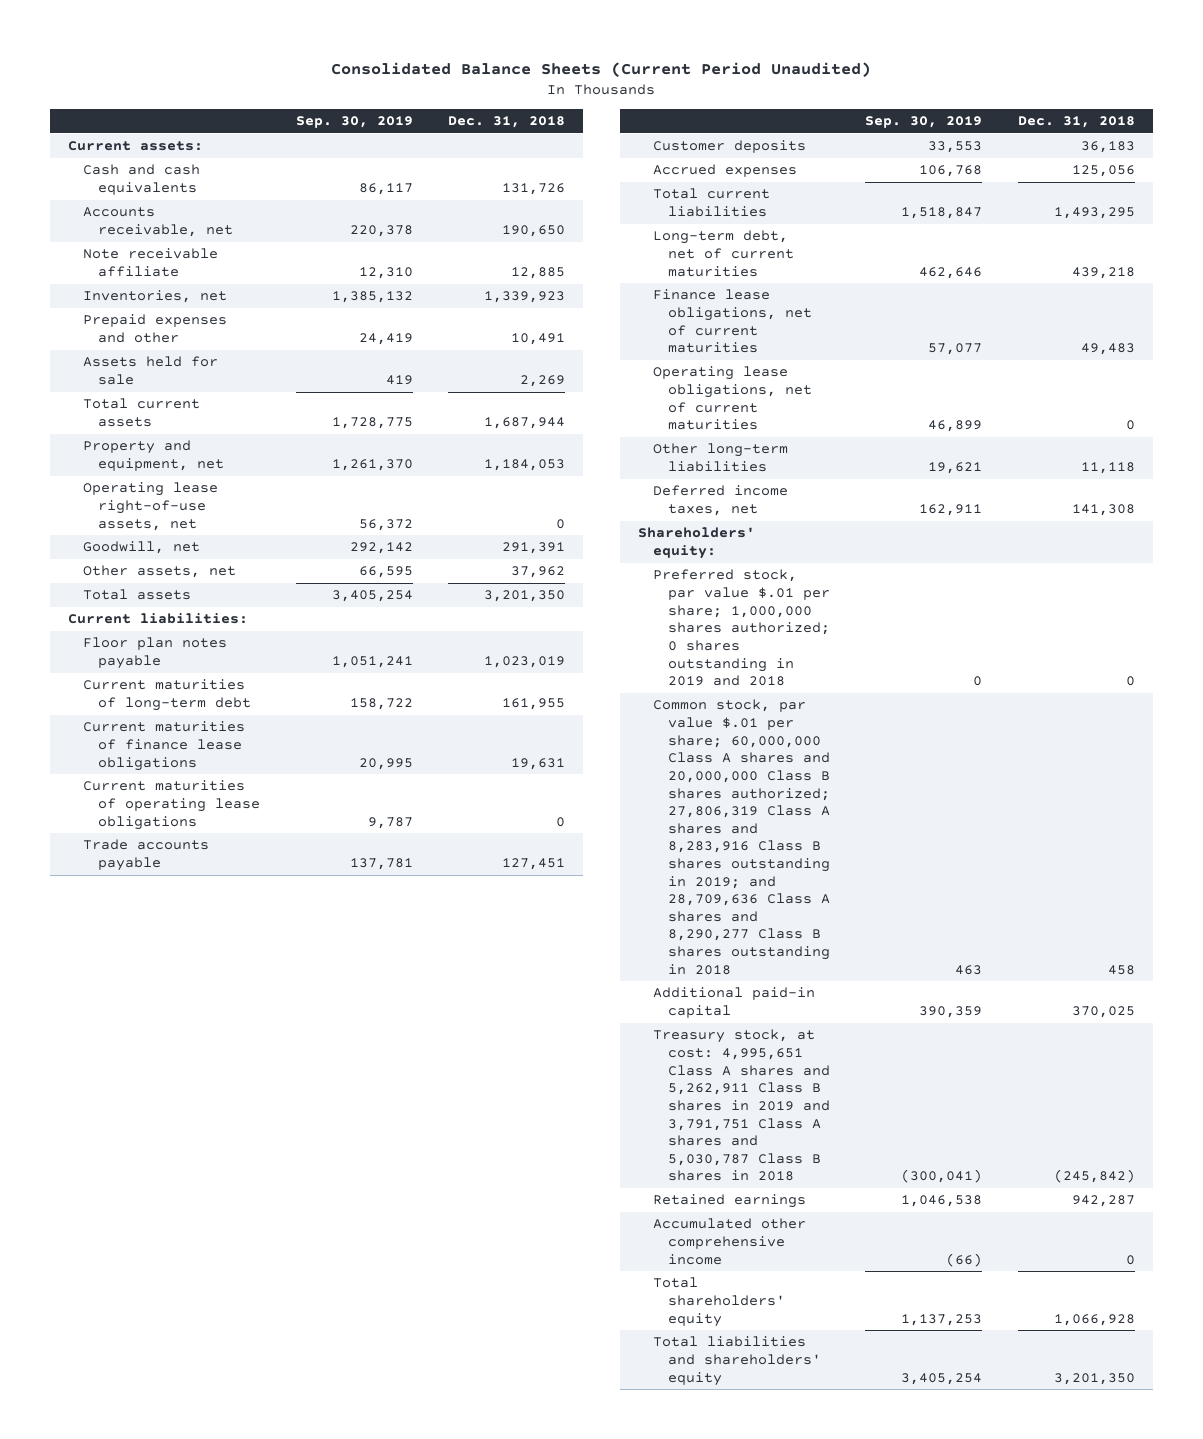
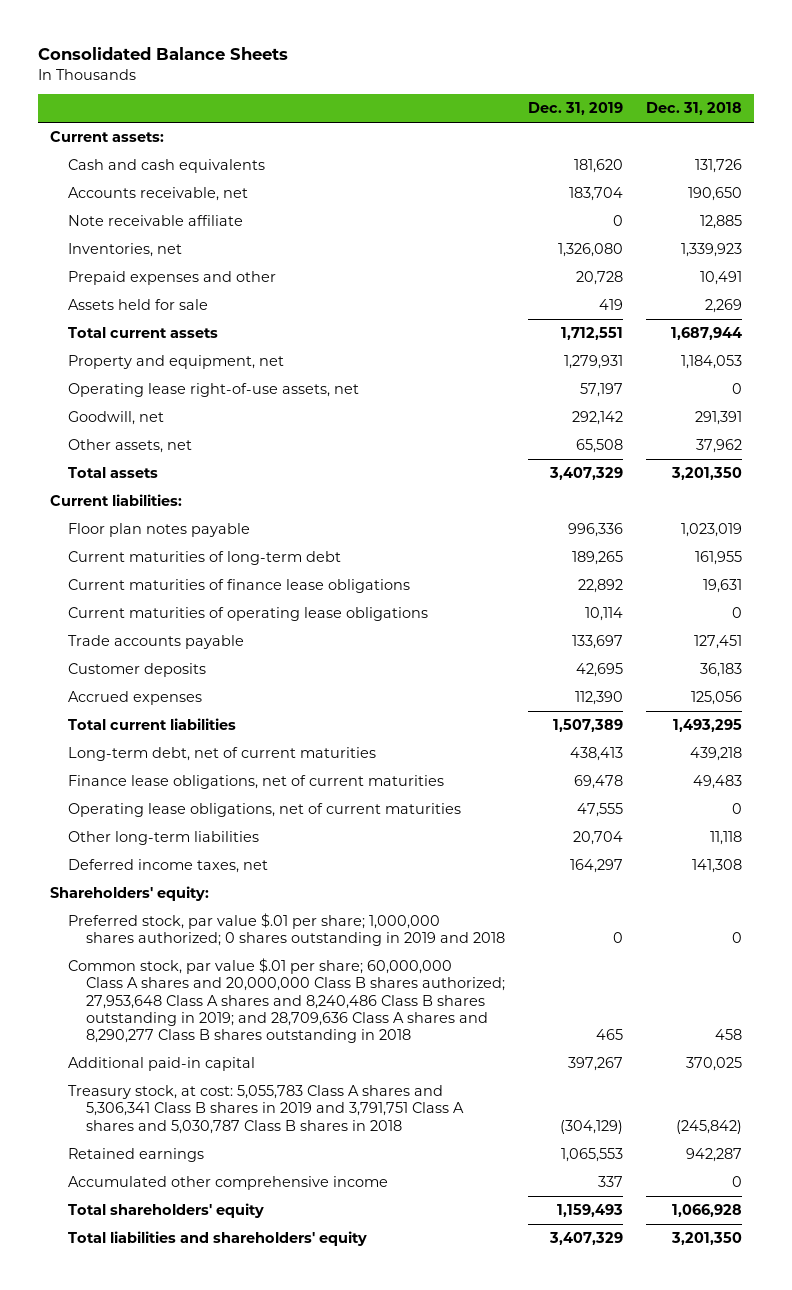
[331,61,872,77] Consolidated Balance Sheets (Current Period Unaudited) -> [38,47,289,61] Consolidated Balance Sheets
[295,116,413,129] Sep. 30, 2019 -> none
none -> [528,101,624,115] Dec. 31, 2019
[652,699,830,975] Common stock, par value $.01 per share; 60,000,000 Class A shares and 20,000,000 Class B shares authorized; 27,806,319 Class A shares and 8,283,916 Class B shares outstanding in 2019; and 28,709,636 Class A shares and 8,290,277 Class B shares outstanding in 2018 -> [67,958,506,1044] Common stock, par value $.01 per share; 60,000,000 Class A shares and 20,000,000 Class B shares authorized; 27,953,648 Class A shares and 8,240,486 Class B shares outstanding in 2019; and 28,709,636 Class A shares and 8,290,277 Class B shares outstanding in 2018
[652,1029,830,1182] Treasury stock, at cost: 4,995,651 Class A shares and 5,262,911 Class B shares in 2019 and 3,791,751 Class A shares and 5,030,787 Class B shares in 2018 -> [67,1085,465,1134] Treasury stock, at cost: 5,055,783 Class A shares and 5,306,341 Class B shares in 2019 and 3,791,751 Class A shares and 5,030,787 Class B shares in 2018

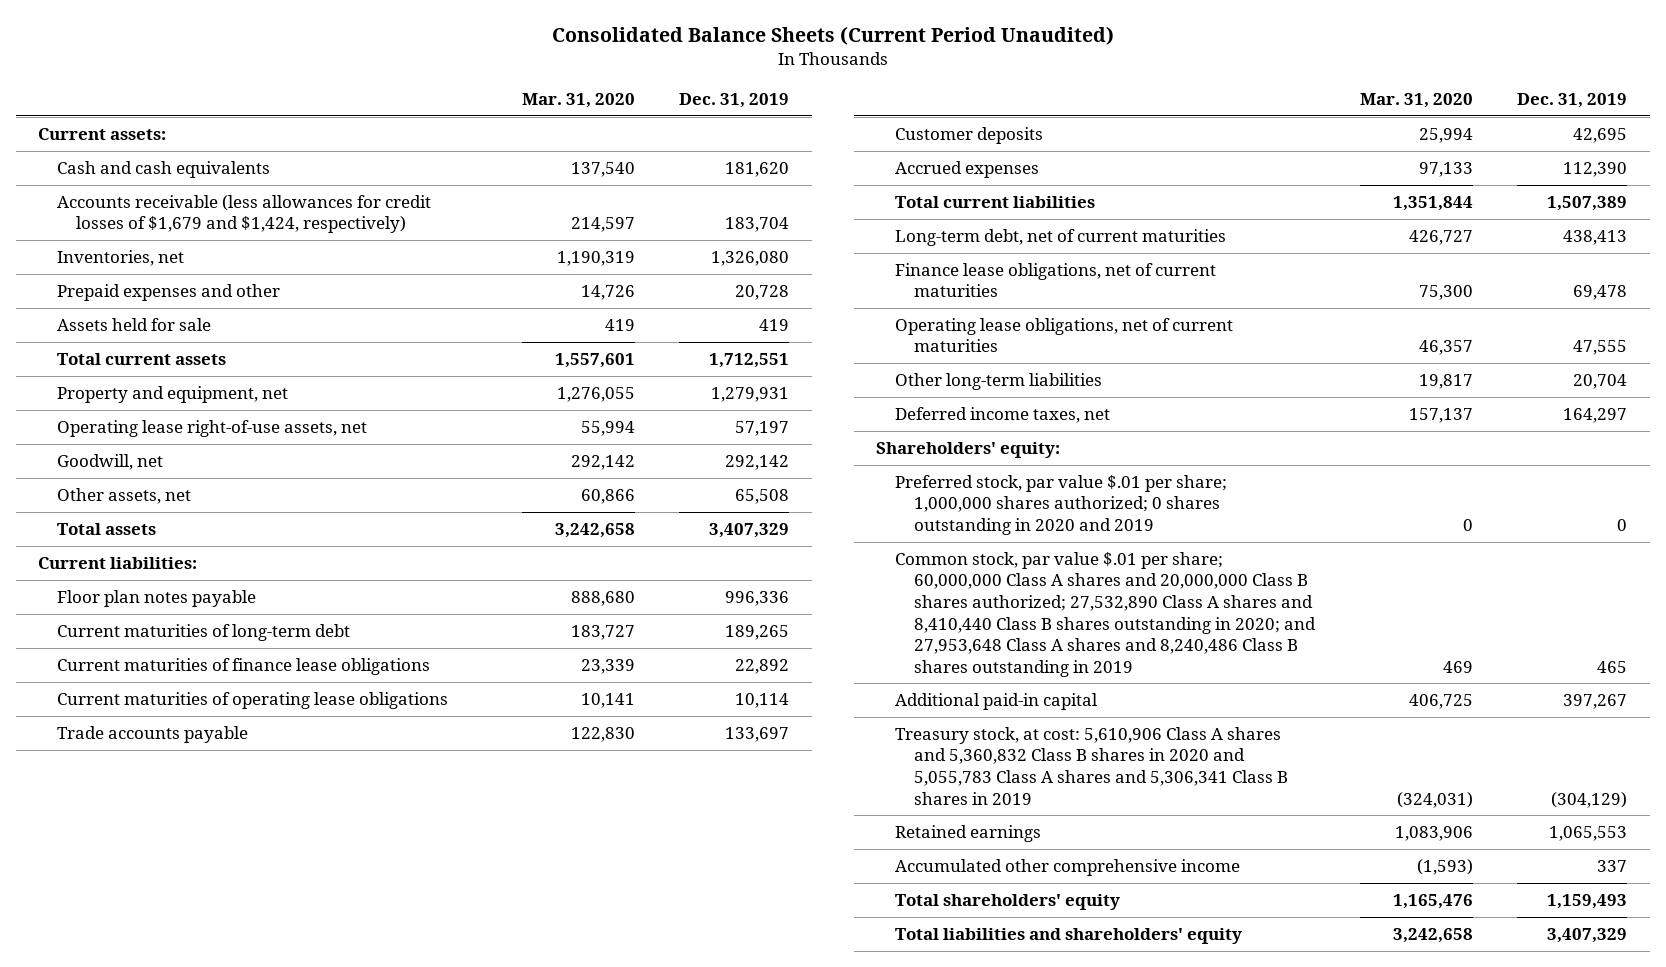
[38,47,289,61] Consolidated Balance Sheets -> [551,26,1114,46] Consolidated Balance Sheets (Current Period Unaudited)
[646,101,743,115] Dec. 31, 2018 -> none
none -> [521,93,635,109] Mar. 31, 2020
[67,215,243,227] Note receivable affiliate -> none
[67,187,248,202] Accounts receivable, net -> [57,194,432,234] Accounts receivable (less allowances for credit losses of $1,679 and $1,424, respectively)
[67,913,506,947] Preferred stock, par value $.01 per share; 1,000,000 shares authorized; 0 shares outstanding in 2019 and 2018 -> [895,474,1228,536] Preferred stock, par value $.01 per share; 1,000,000 shares authorized; 0 shares outstanding in 2020 and 2019
[67,958,506,1044] Common stock, par value $.01 per share; 60,000,000 Class A shares and 20,000,000 Class B shares authorized; 27,953,648 Class A shares and 8,240,486 Class B shares outstanding in 2019; and 28,709,636 Class A shares and 8,290,277 Class B shares outstanding in 2018 -> [895,551,1317,677] Common stock, par value $.01 per share; 60,000,000 Class A shares and 20,000,000 Class B shares authorized; 27,532,890 Class A shares and 8,410,440 Class B shares outstanding in 2020; and 27,953,648 Class A shares and 8,240,486 Class B shares outstanding in 2019
[67,1085,465,1134] Treasury stock, at cost: 5,055,783 Class A shares and 5,306,341 Class B shares in 2019 and 3,791,751 Class A shares and 5,030,787 Class B shares in 2018 -> [895,726,1289,805] Treasury stock, at cost: 5,610,906 Class A shares and 5,360,832 Class B shares in 2020 and 5,055,783 Class A shares and 5,306,341 Class B shares in 2019

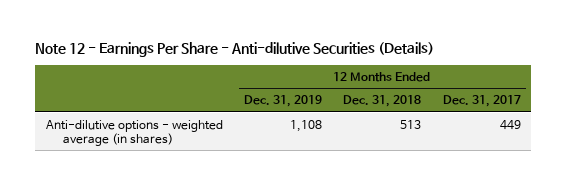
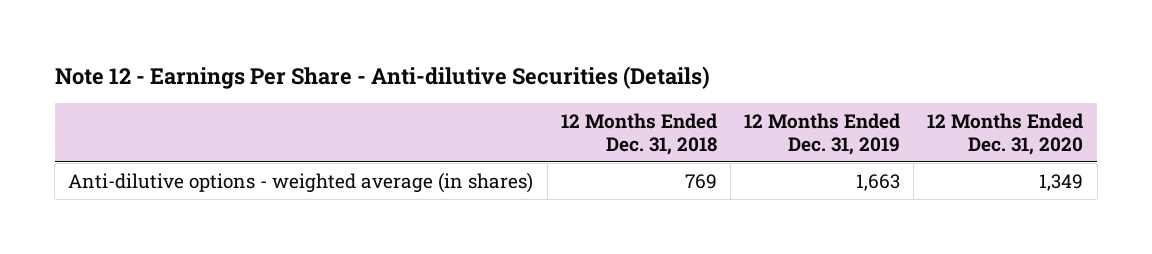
[442,95,521,108] Dec. 31, 2017 -> none
none -> [927,113,1084,155] 12 Months Ended Dec. 31, 2020
[289,119,322,132] 1,108 -> [856,173,901,191] 1,663
[400,119,422,129] 513 -> [684,173,717,189] 769

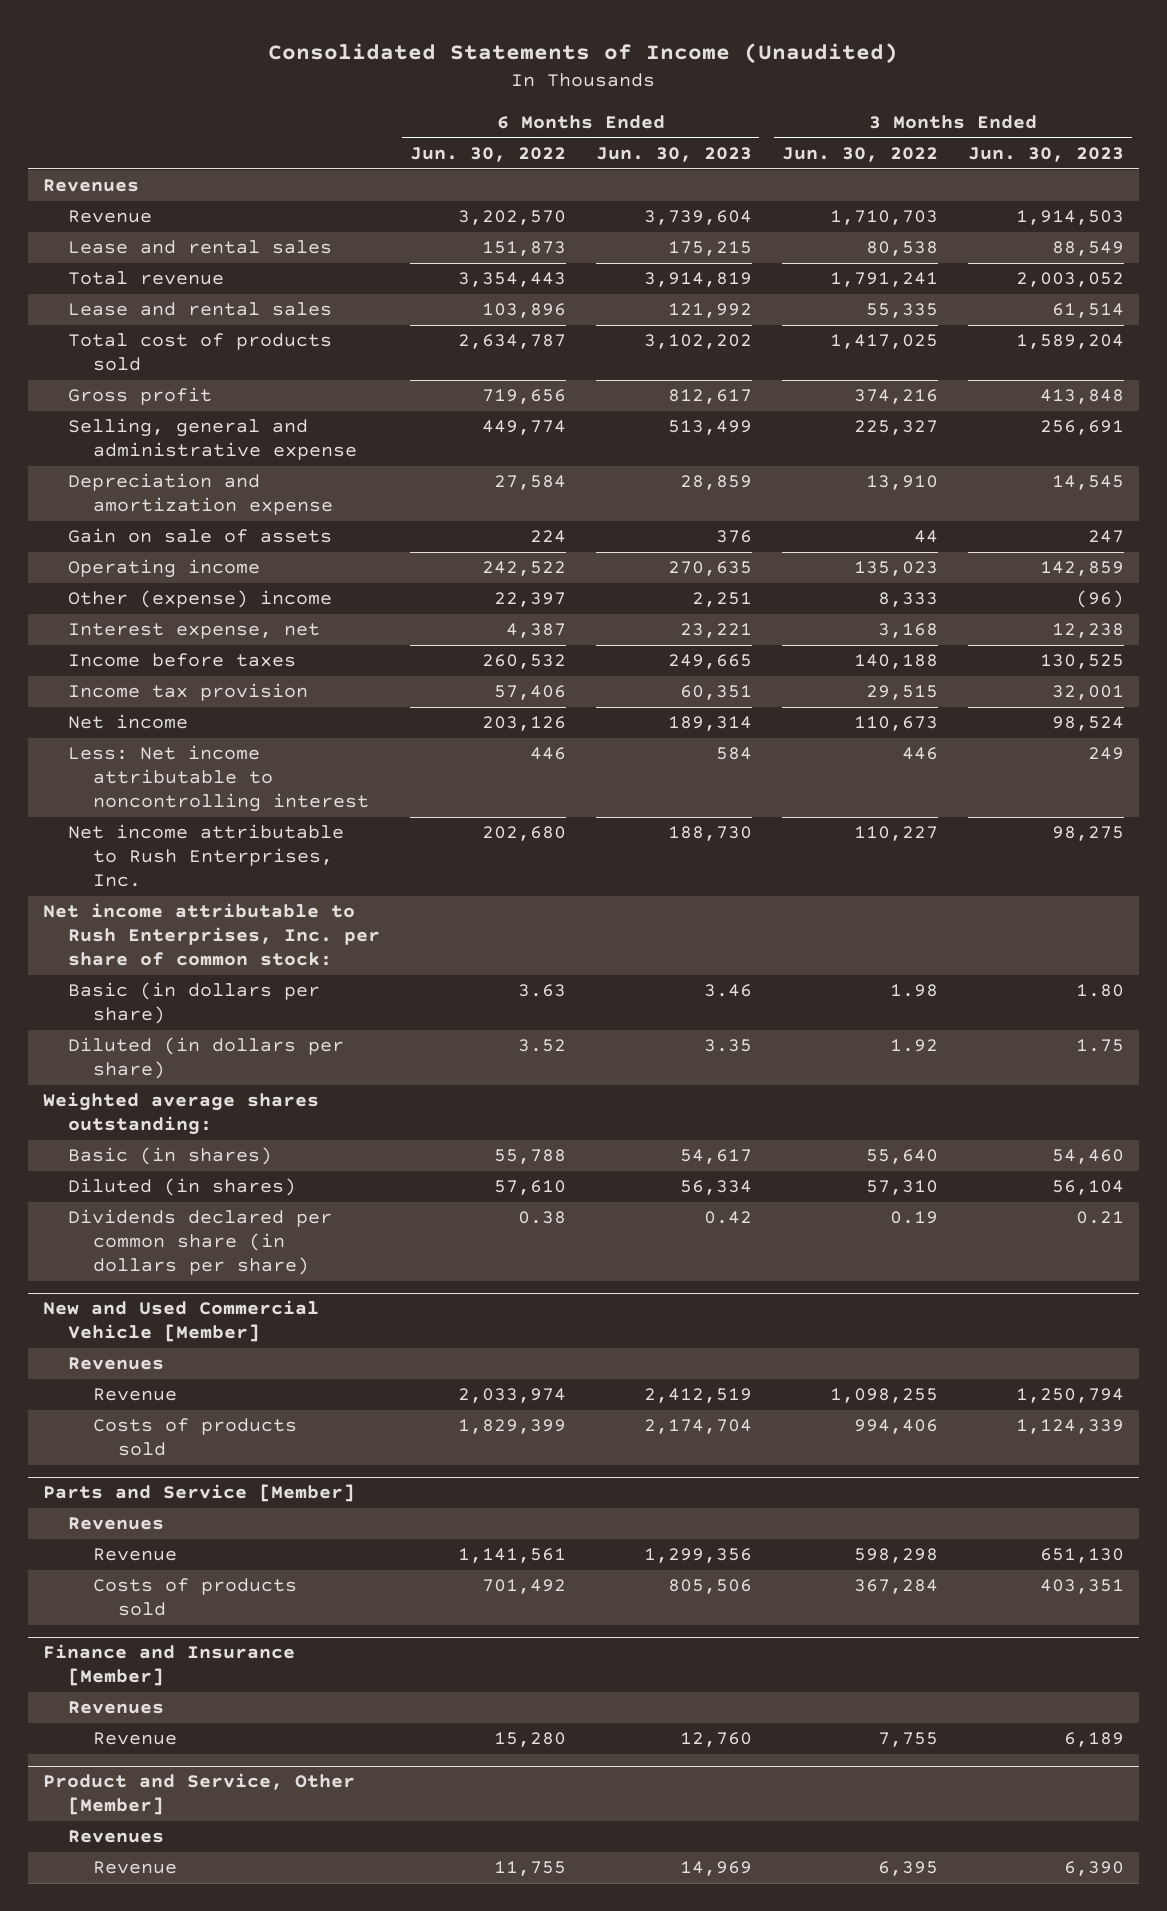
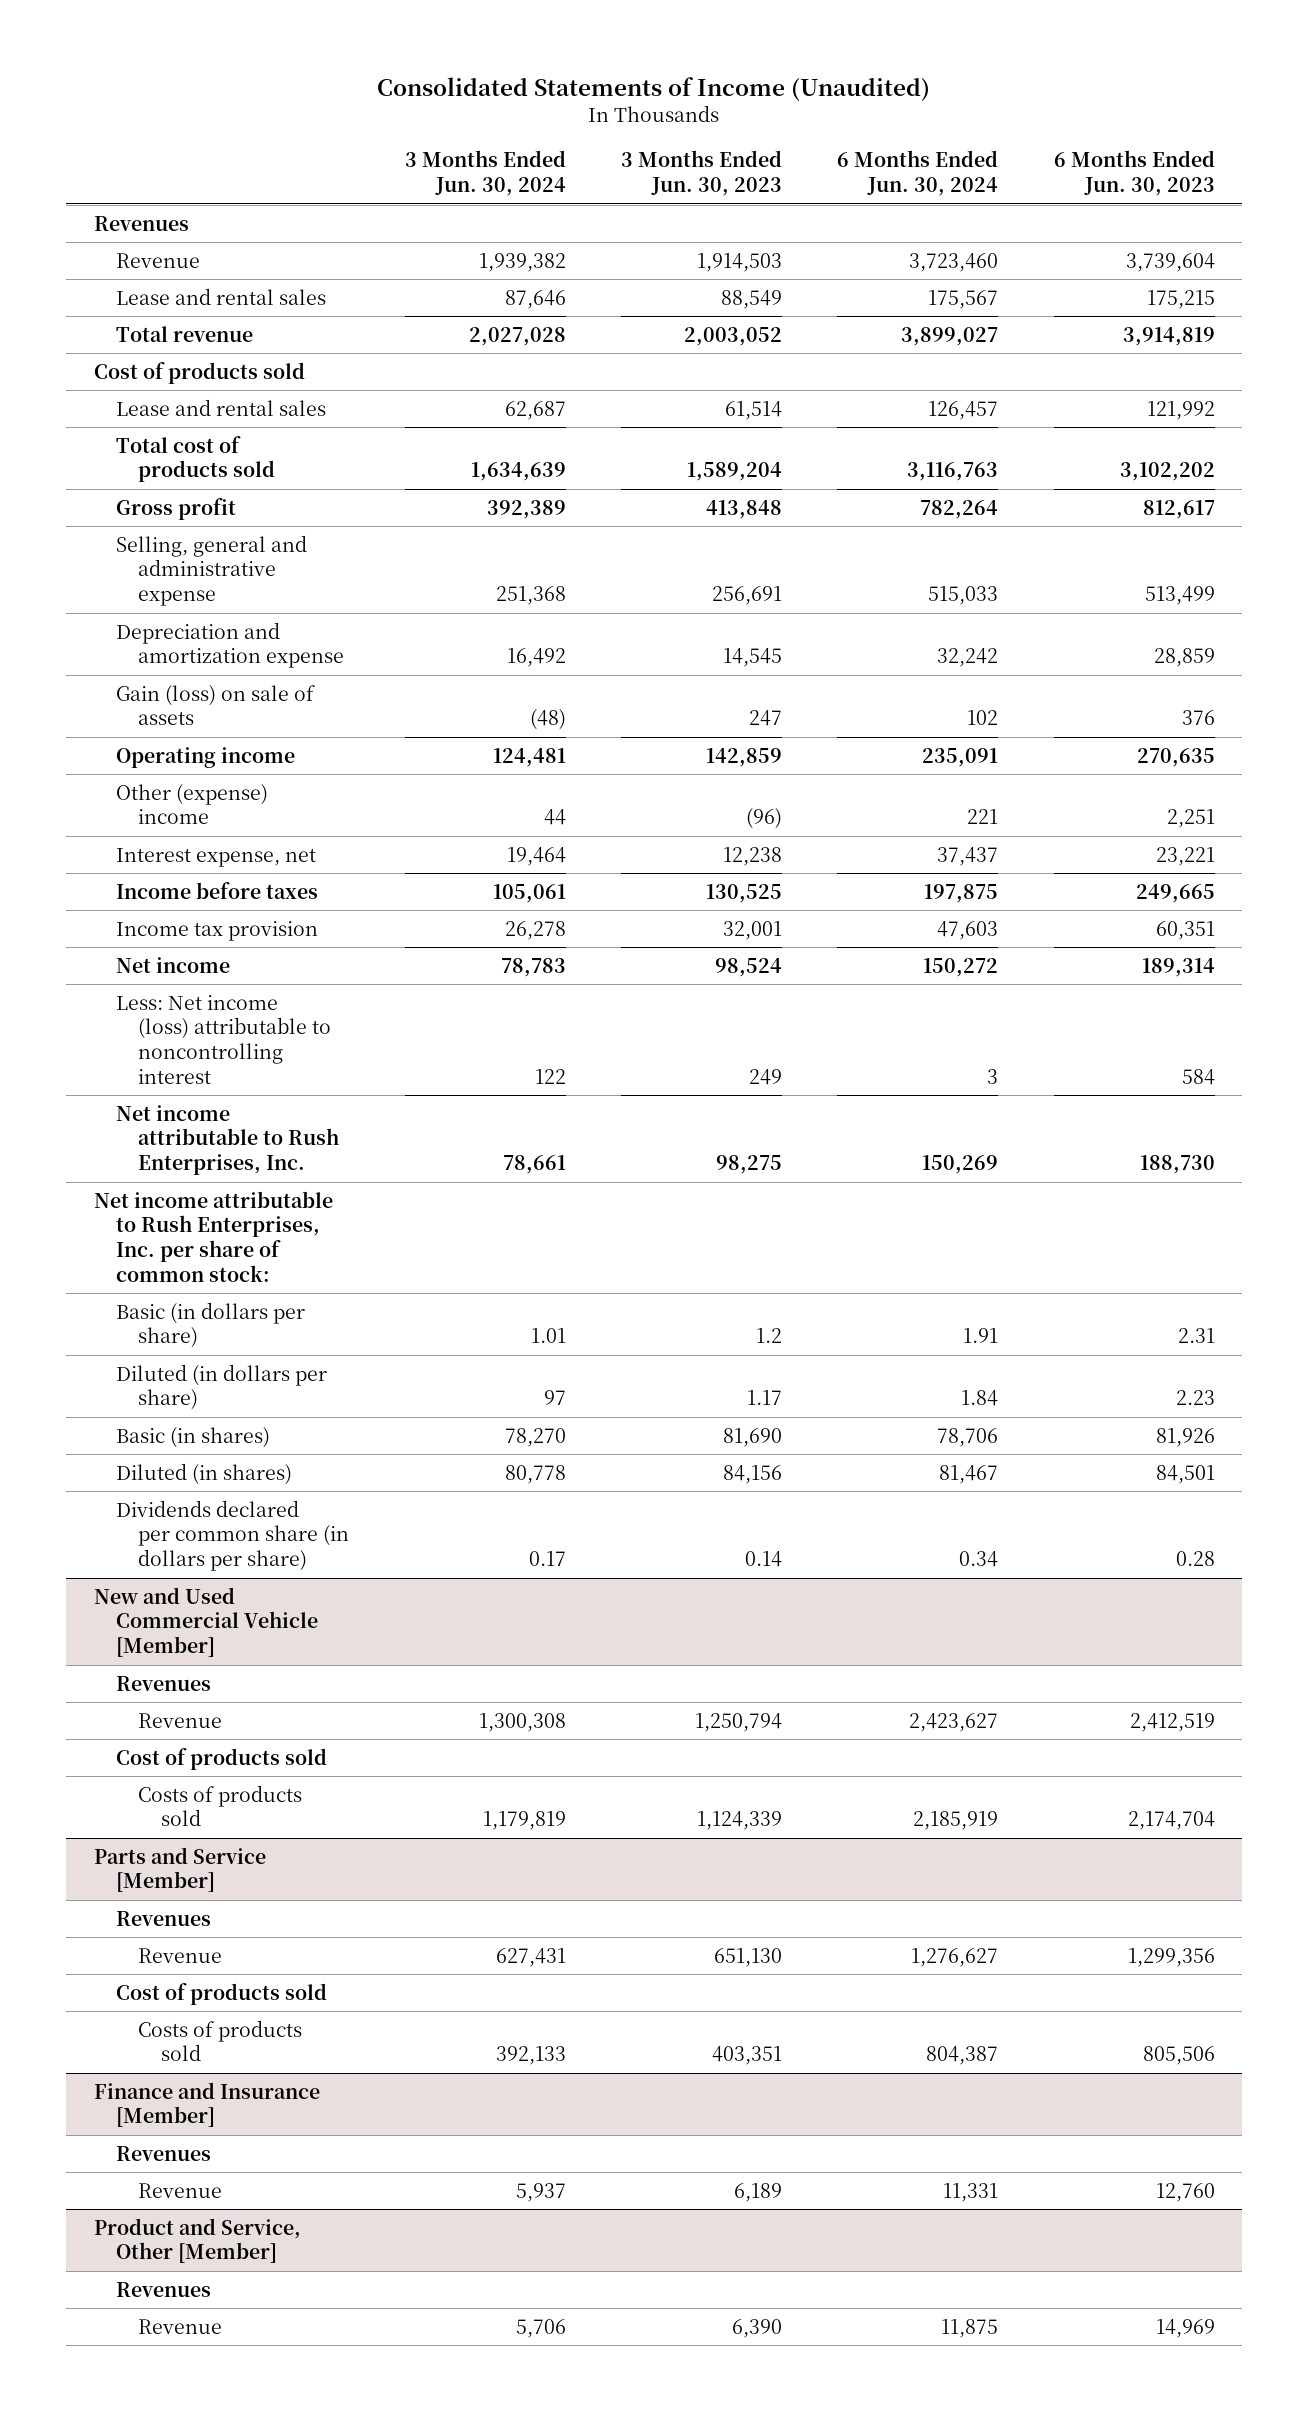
[409,147,566,163] Jun. 30, 2022 -> none
[782,147,939,163] Jun. 30, 2022 -> none
none -> [404,150,566,196] 3 Months Ended Jun. 30, 2024
none -> [837,150,999,196] 6 Months Ended Jun. 30, 2024
none -> [93,361,305,384] Cost of products sold
[67,528,332,544] Gain on sale of assets -> [115,684,315,726] Gain (loss) on sale of assets
[67,745,369,813] Less: Net income attributable to noncontrolling interest -> [115,994,332,1084] Less: Net income (loss) attributable to noncontrolling interest
[42,1092,319,1136] Weighted average shares outstanding: -> none
[703,984,752,998] 3.46 -> [1177,1328,1215,1344] 2.31
[1076,984,1125,998] 1.80 -> [755,1328,782,1344] 1.2
[703,1039,752,1053] 3.35 -> [1175,1390,1215,1406] 2.23
[1076,1039,1125,1053] 1.75 -> [746,1390,782,1406] 1.17
[679,1149,752,1165] 54,617 -> [1155,1427,1215,1447] 81,926
[1052,1149,1125,1165] 54,460 -> [722,1427,782,1447] 81,690
[679,1180,752,1196] 56,334 -> [1155,1464,1215,1484] 84,501
[1052,1180,1125,1196] 56,104 -> [722,1464,782,1484] 84,156
[703,1211,752,1225] 0.42 -> [1175,1551,1215,1567] 0.28
[1076,1211,1125,1225] 0.21 -> [744,1551,782,1568] 0.14
none -> [115,1747,327,1770] Cost of products sold
none -> [115,1982,327,2005] Cost of products sold

